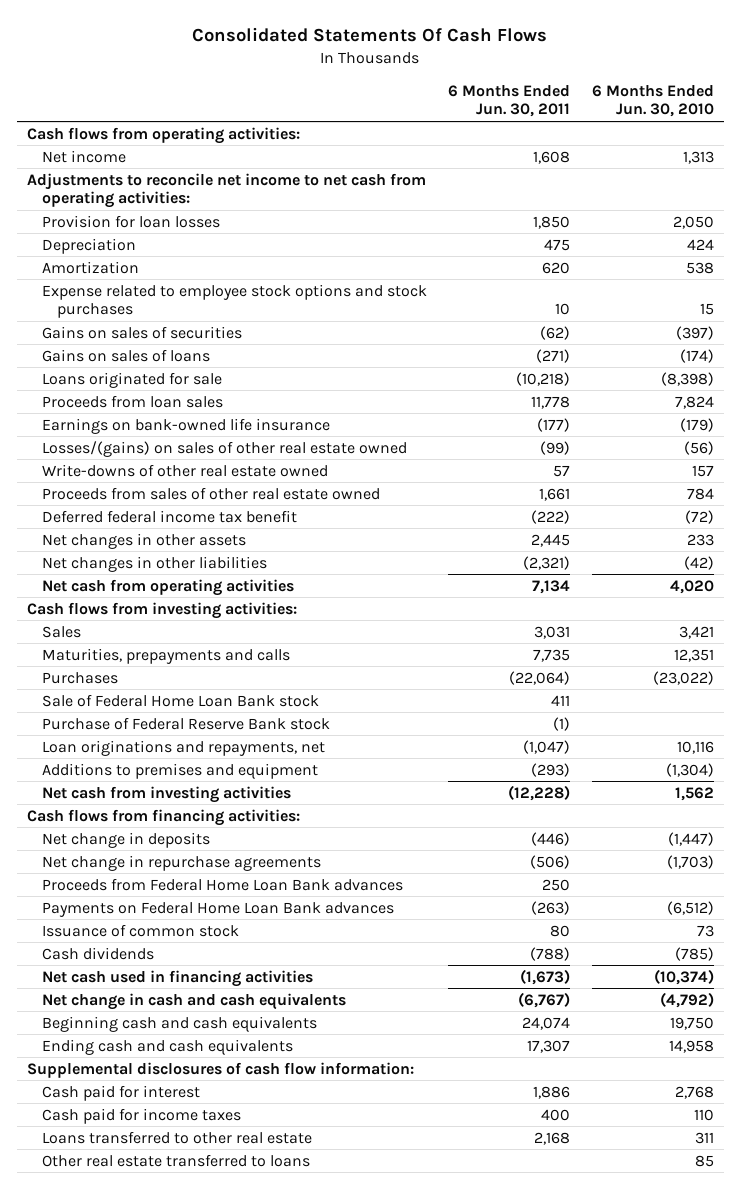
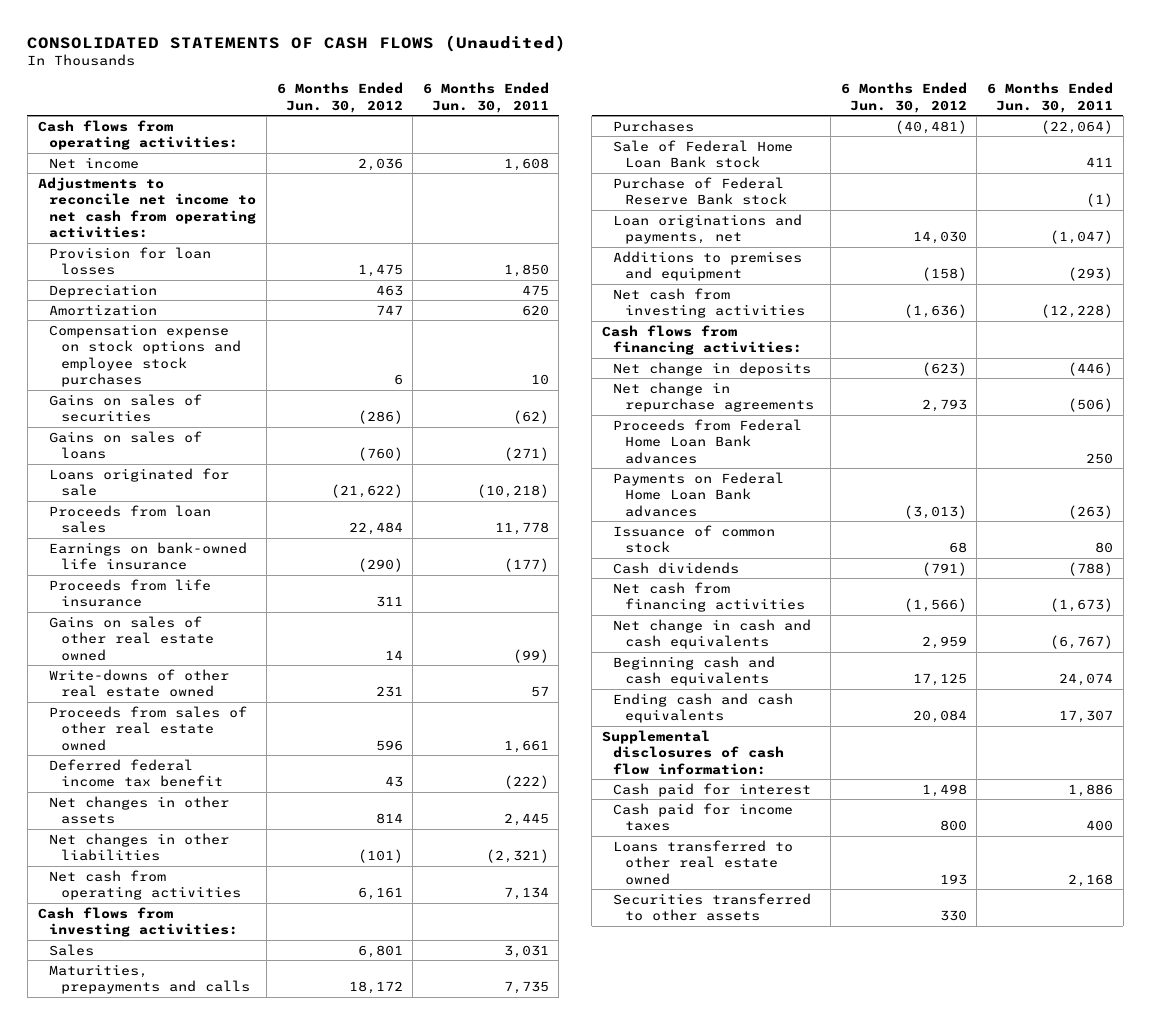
[192,27,548,43] Consolidated Statements Of Cash Flows -> [27,34,567,52] CONSOLIDATED STATEMENTS OF CASH FLOWS (Unaudited)
[591,84,714,118] 6 Months Ended Jun. 30, 2010 -> none
none -> [276,82,403,113] 6 Months Ended Jun. 30, 2012
[42,283,428,319] Expense related to employee stock options and stock purchases -> [49,323,241,388] Compensation expense on stock options and employee stock purchases
none -> [49,578,212,608] Proceeds from life insurance
[42,440,408,457] Losses/(gains) on sales of other real estate owned -> [49,615,214,661] Gains on sales of other real estate owned
[42,739,326,756] Loan originations and repayments, net -> [613,213,803,245] Loan originations and payments, net
[42,969,314,987] Net cash used in financing activities -> [613,581,805,613] Net cash from financing activities
[42,1153,311,1167] Other real estate transferred to loans -> none
[42,1130,313,1144] Loans transferred to other real estate -> [613,839,794,885] Loans transferred to other real estate owned
none -> [613,892,812,922] Securities transferred to other assets

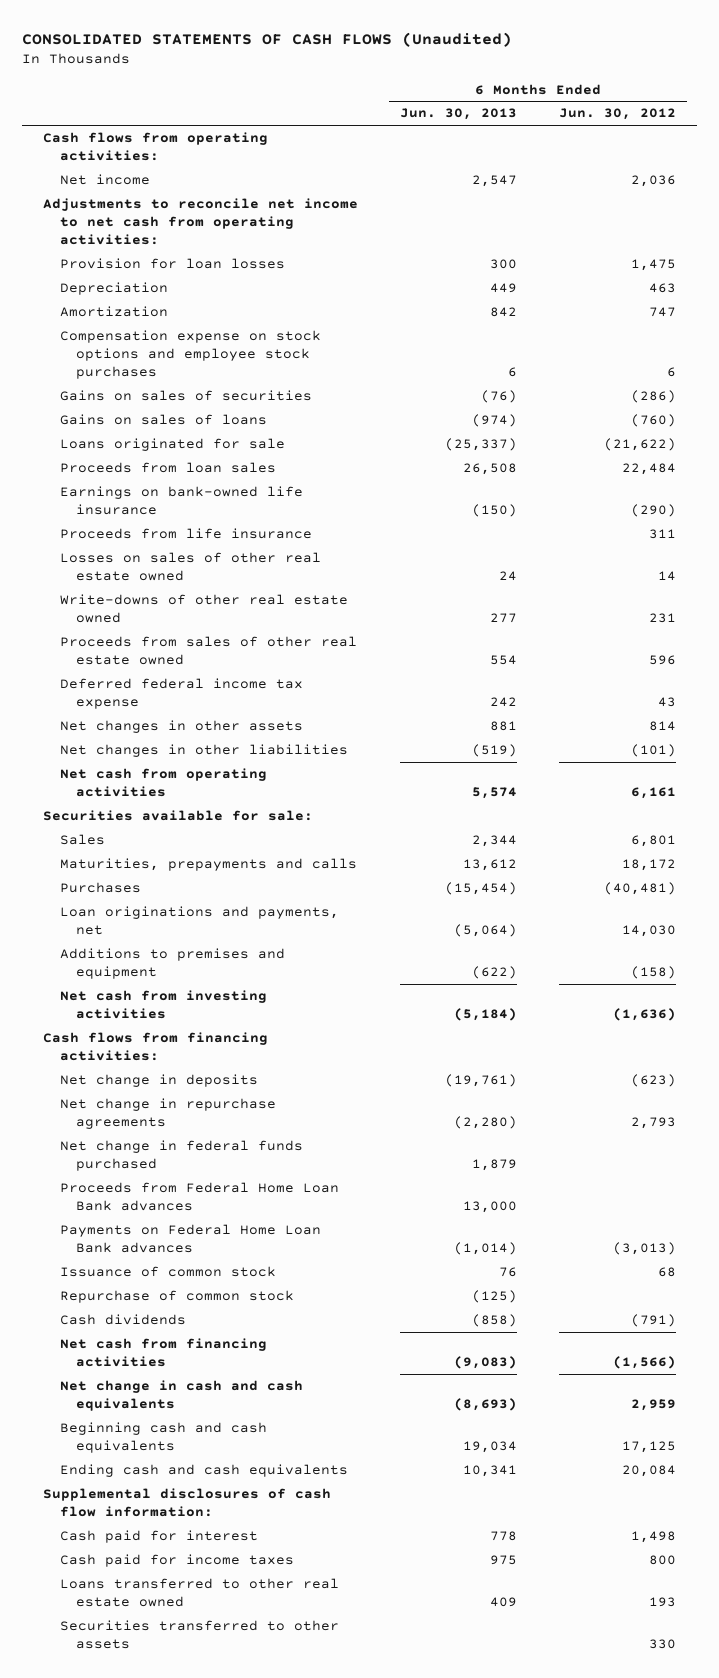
[422,82,549,113] 6 Months Ended Jun. 30, 2011 -> none
none -> [400,108,518,121] Jun. 30, 2013
[49,615,214,661] Gains on sales of other real estate owned -> [59,552,321,582] Losses on sales of other real estate owned
[49,758,223,788] Deferred federal income tax benefit -> [59,678,303,710] Deferred federal income tax expense
[37,906,239,938] Cash flows from investing activities: -> none
none -> [42,810,313,822] Securities available for sale:
[613,139,794,169] Sale of Federal Home Loan Bank stock -> none
[613,176,787,206] Purchase of Federal Reserve Bank stock -> none
none -> [59,1140,303,1172] Net change in federal funds purchased
none -> [59,1290,294,1304] Repurchase of common stock

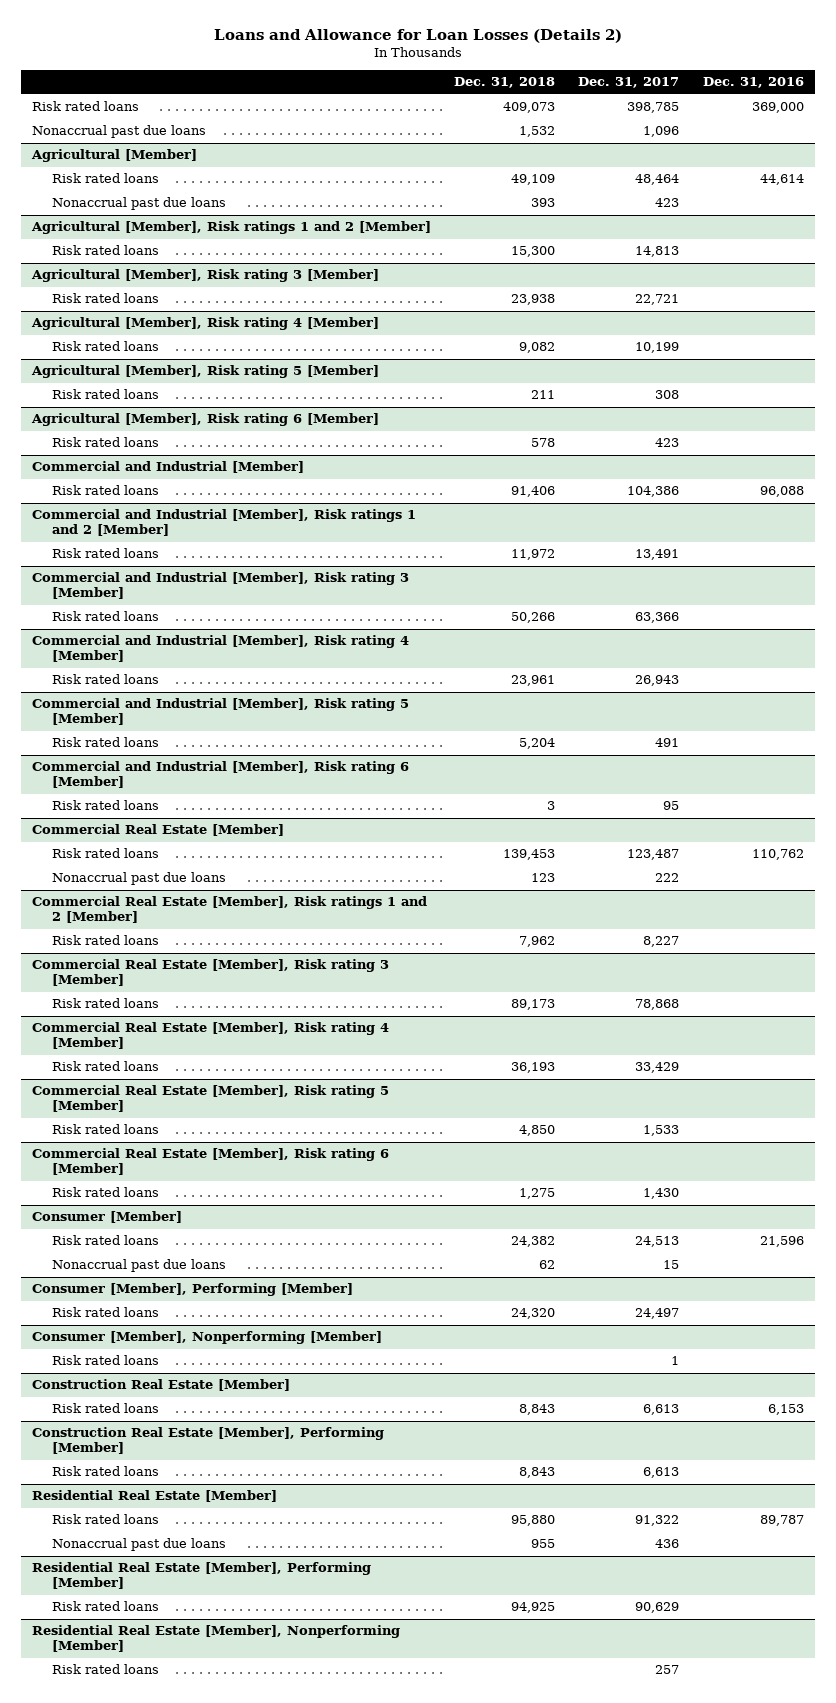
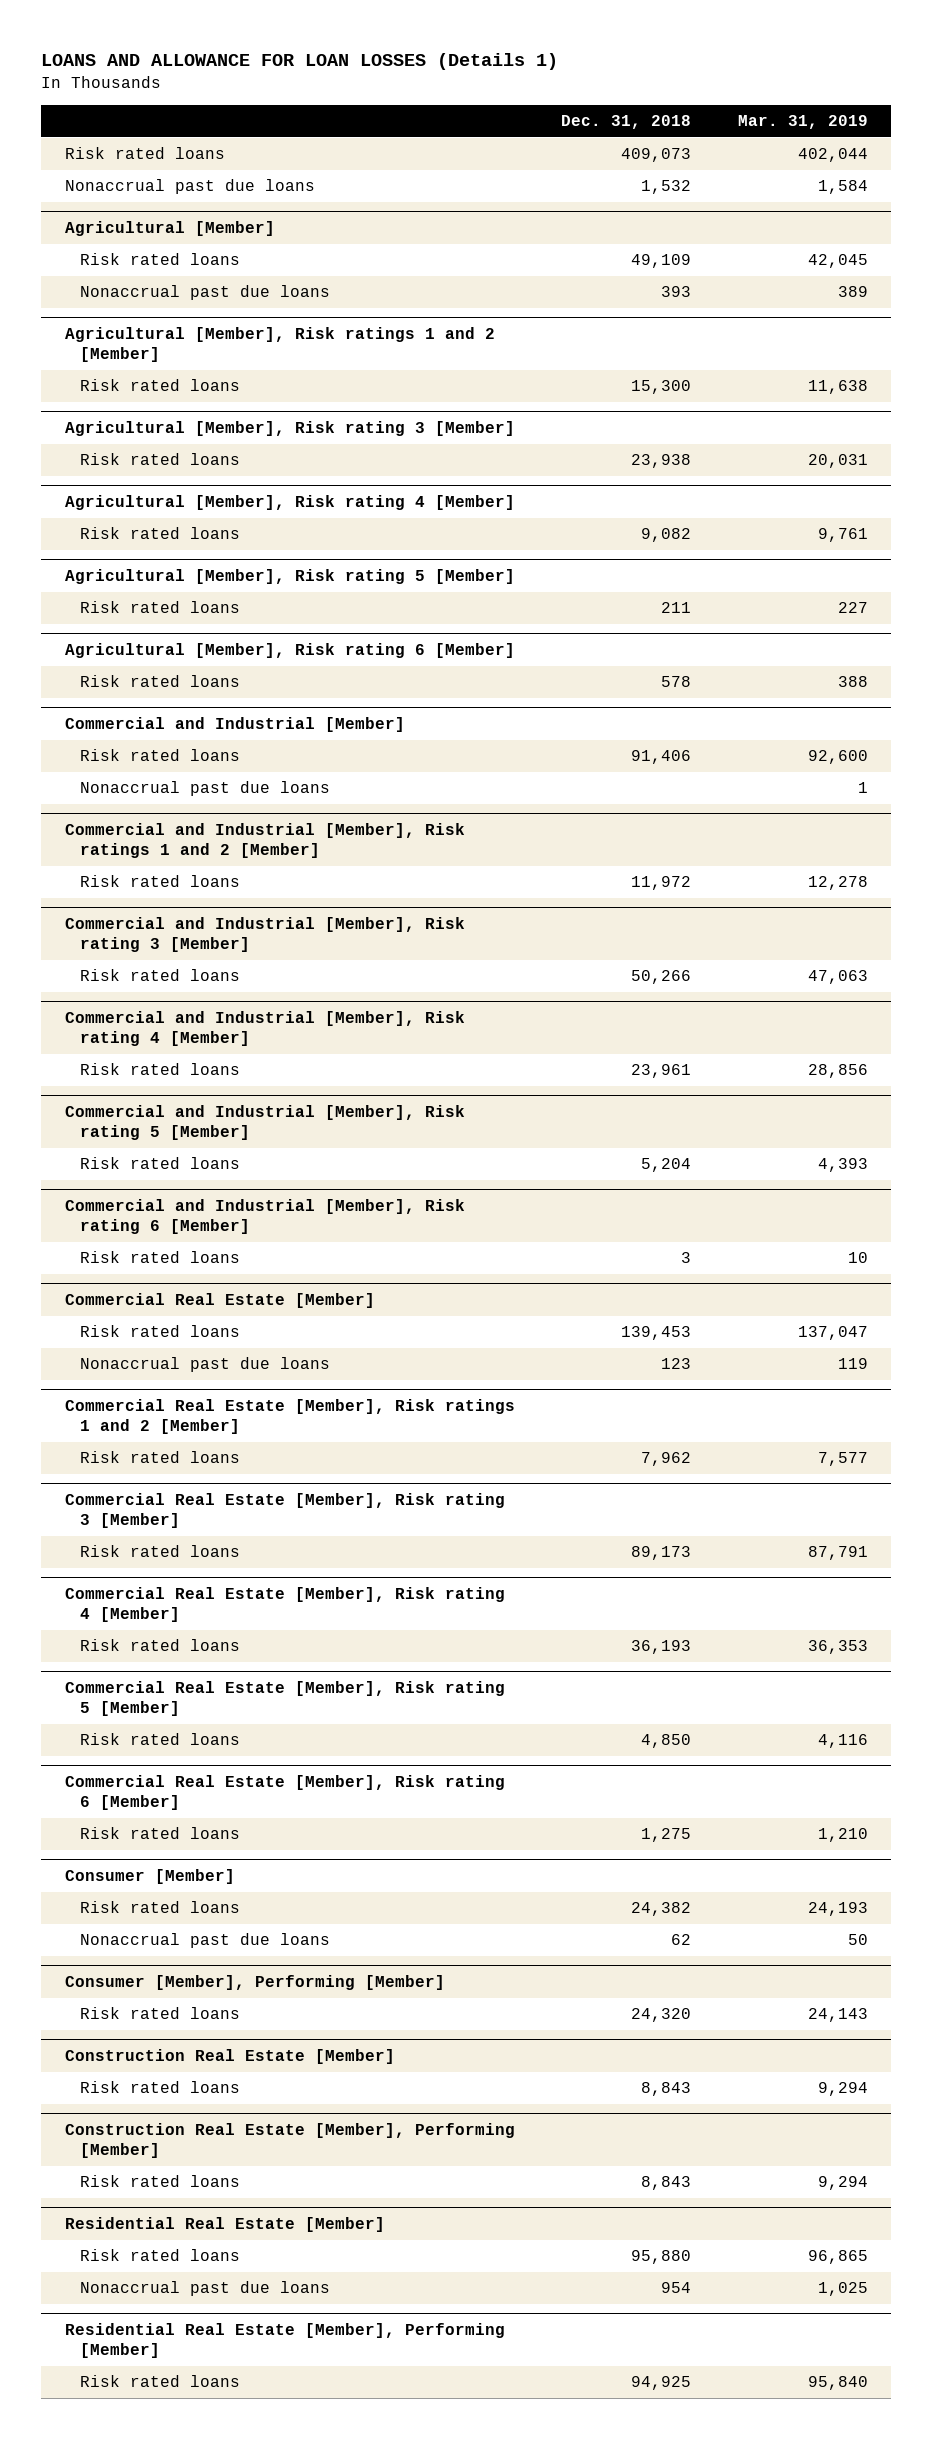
[213,29,622,44] Loans and Allowance for Loan Losses (Details 2) -> [41,53,559,71] LOANS AND ALLOWANCE FOR LOAN LOSSES (Details 1)
[578,77,680,89] Dec. 31, 2017 -> none
[702,77,804,89] Dec. 31, 2016 -> none
none -> [737,114,868,129] Mar. 31, 2019
none -> [80,781,331,797] Nonaccrual past due loans
[32,1331,383,1345] Consumer [Member], Nonperforming [Member] -> none
[52,1355,160,1366] Risk rated loans -> none
[531,1539,556,1549] 955 -> [661,2282,692,2294] 954
[32,1625,401,1653] Residential Real Estate [Member], Nonperforming [Member] -> none
[52,1664,160,1675] Risk rated loans -> none

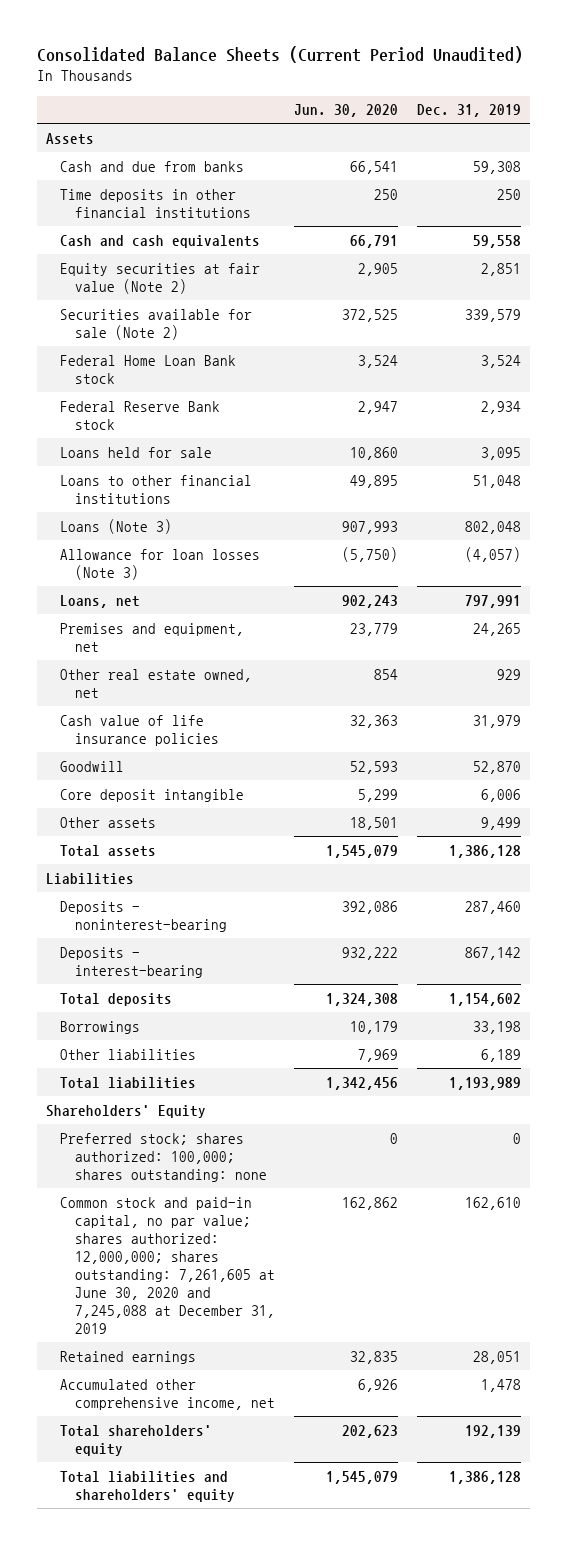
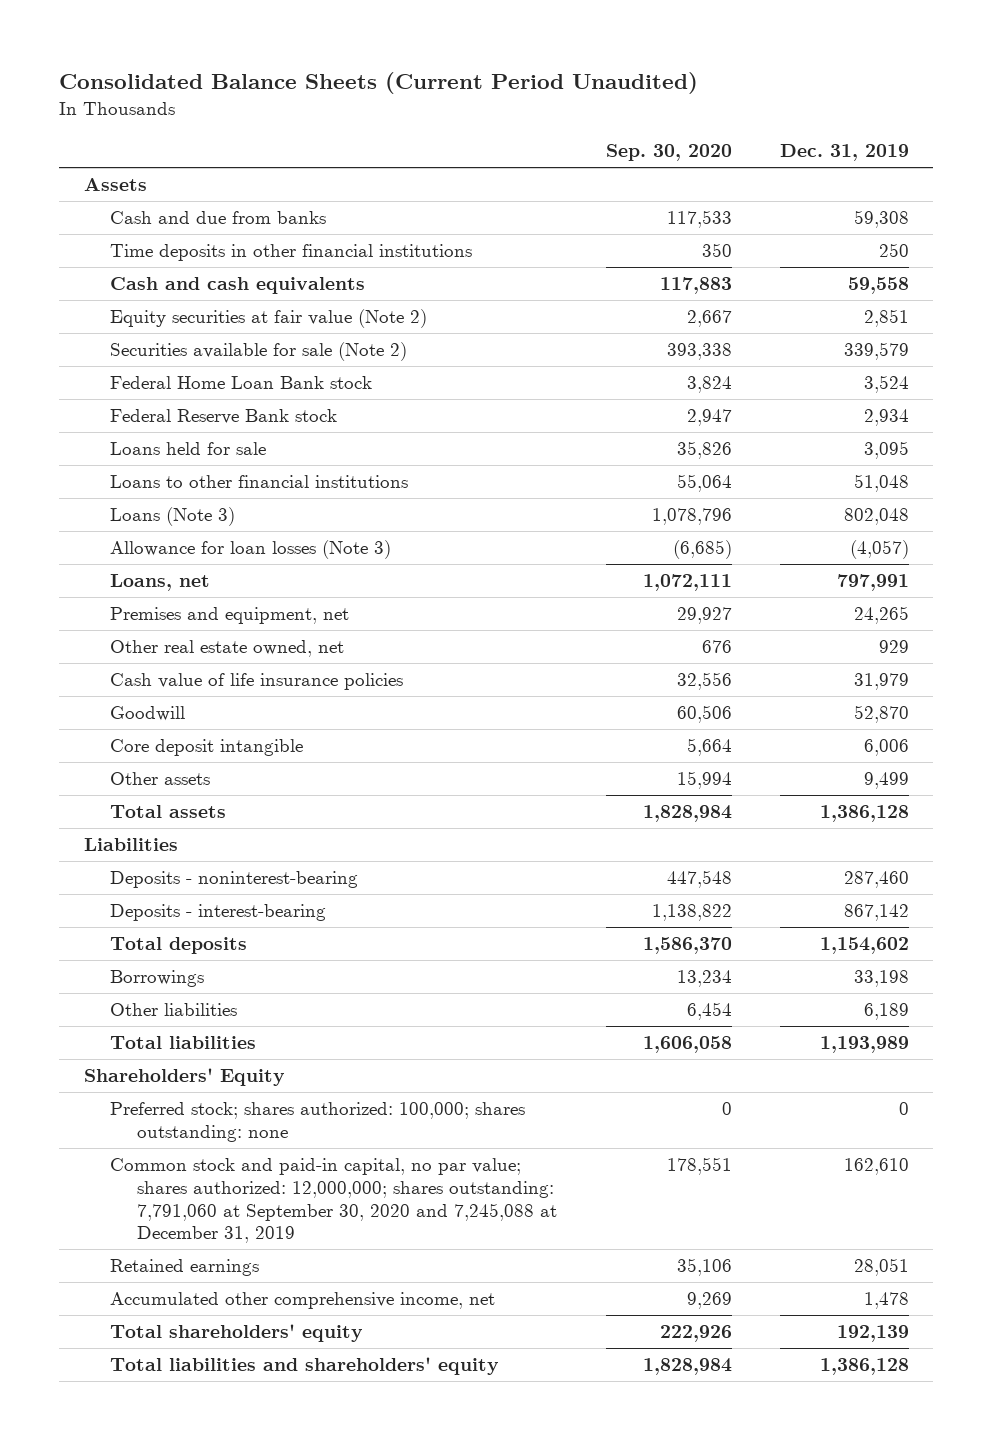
[293,104,398,118] Jun. 30, 2020 -> none
none -> [605,144,732,162] Sep. 30, 2020
[60,1196,275,1335] Common stock and paid-in capital, no par value; shares authorized: 12,000,000; shares outstanding: 7,261,605 at June 30, 2020 and 7,245,088 at December 31, 2019 -> [110,1158,558,1244] Common stock and paid-in capital, no par value; shares authorized: 12,000,000; shares outstanding: 7,791,060 at September 30, 2020 and 7,245,088 at December 31, 2019

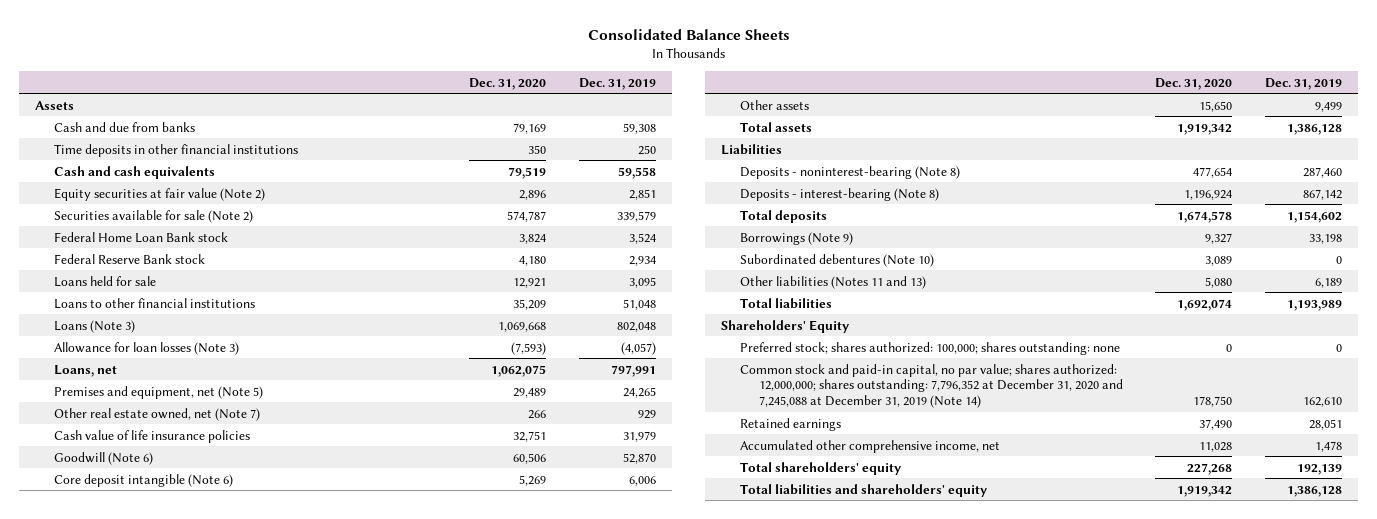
[59,72,699,95] Consolidated Balance Sheets (Current Period Unaudited) -> [587,28,790,40] Consolidated Balance Sheets
[605,144,732,162] Sep. 30, 2020 -> none
none -> [469,77,547,90] Dec. 31, 2020
[110,607,350,625] Premises and equipment, net -> [54,385,264,399] Premises and equipment, net (Note 5)
[110,640,345,658] Other real estate owned, net -> [54,407,261,421] Other real estate owned, net (Note 7)
[110,706,186,722] Goodwill -> [54,451,154,465] Goodwill (Note 6)
[110,739,304,757] Core deposit intangible -> [54,473,234,487] Core deposit intangible (Note 6)
[110,871,359,889] Deposits - noninterest-bearing -> [740,165,961,179] Deposits - noninterest-bearing (Note 8)
[110,904,327,922] Deposits - interest-bearing -> [740,187,940,201] Deposits - interest-bearing (Note 8)
[110,970,205,988] Borrowings -> [740,231,854,245] Borrowings (Note 9)
none -> [740,253,935,267] Subordinated debentures (Note 10)
[110,1003,238,1017] Other liabilities -> [740,275,927,289] Other liabilities (Notes 11 and 13)
[110,1158,558,1244] Common stock and paid-in capital, no par value; shares authorized: 12,000,000; shares outstanding: 7,791,060 at September 30, 2020 and 7,245,088 at December 31, 2019 -> [740,363,1123,408] Common stock and paid-in capital, no par value; shares authorized: 12,000,000; shares outstanding: 7,796,352 at December 31, 2020 and 7,245,088 at December 31, 2019 (Note 14)

